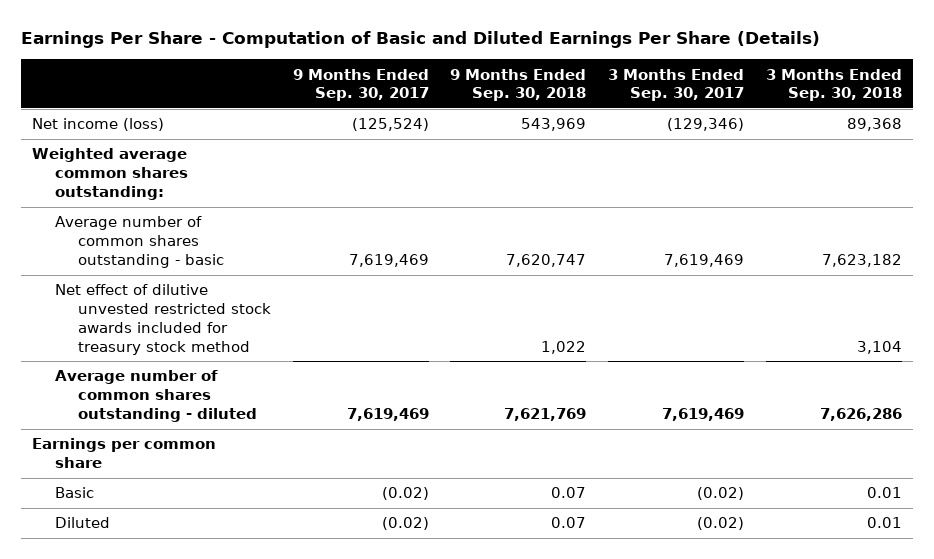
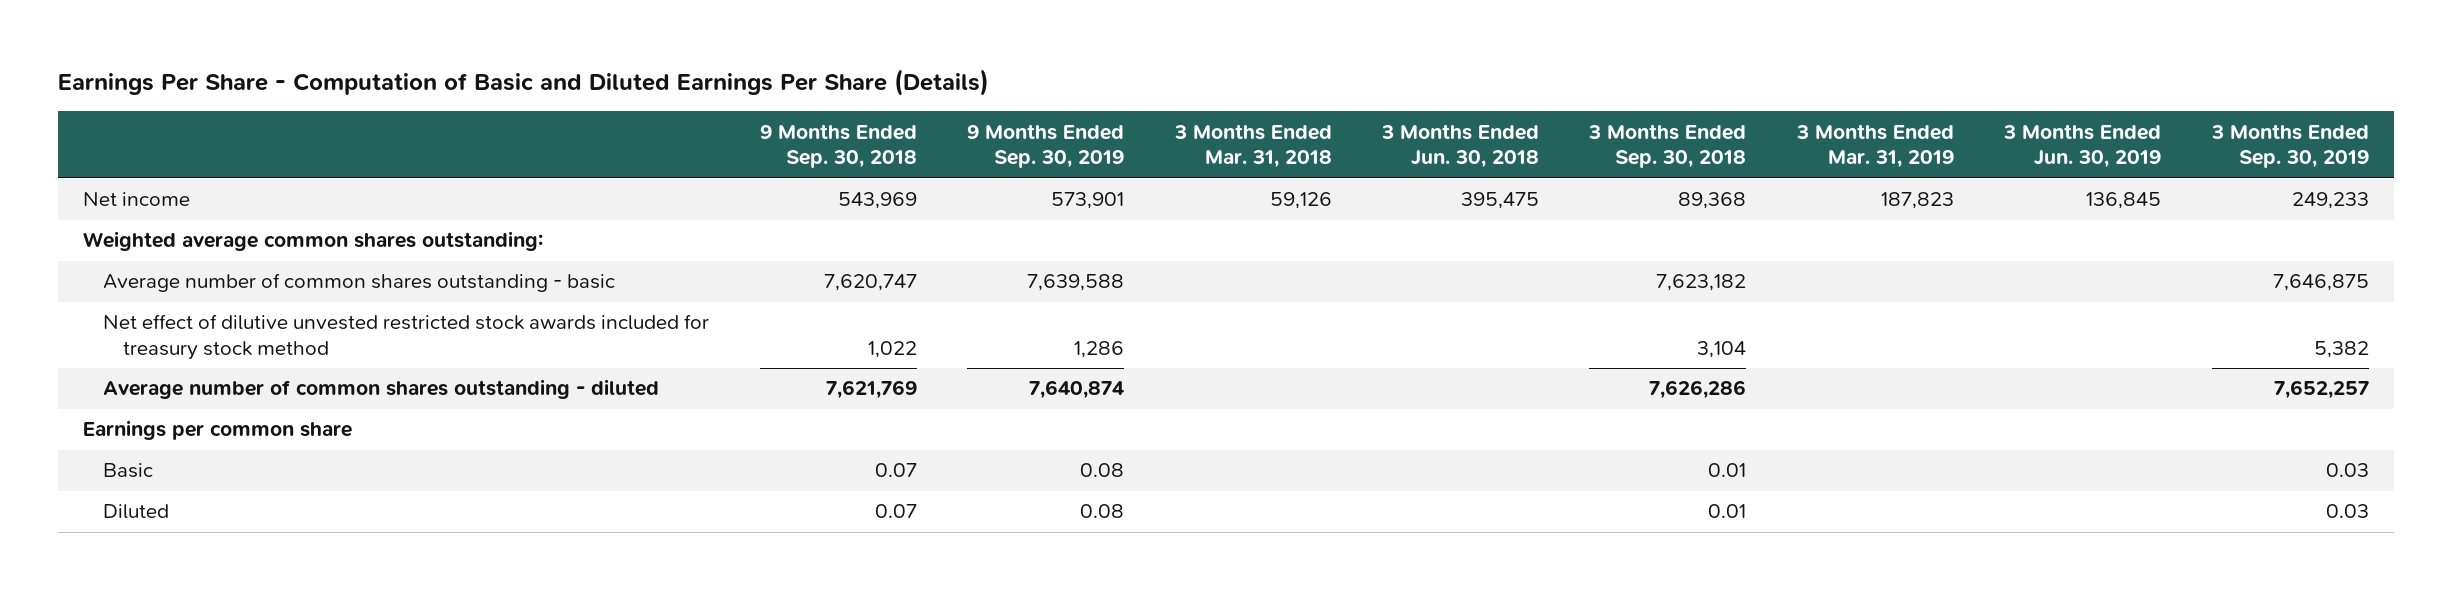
[292,68,429,102] 9 Months Ended Sep. 30, 2017 -> none
[608,68,745,102] 3 Months Ended Sep. 30, 2017 -> none
none -> [967,123,1125,169] 9 Months Ended Sep. 30, 2019
none -> [1173,123,1332,169] 3 Months Ended Mar. 31, 2018
none -> [1380,123,1539,169] 3 Months Ended Jun. 30, 2018
none -> [1795,123,1954,169] 3 Months Ended Mar. 31, 2019
none -> [2003,123,2162,169] 3 Months Ended Jun. 30, 2019
none -> [2210,123,2369,169] 3 Months Ended Sep. 30, 2019
[31,118,164,132] Net income (loss) -> [83,192,191,207] Net income

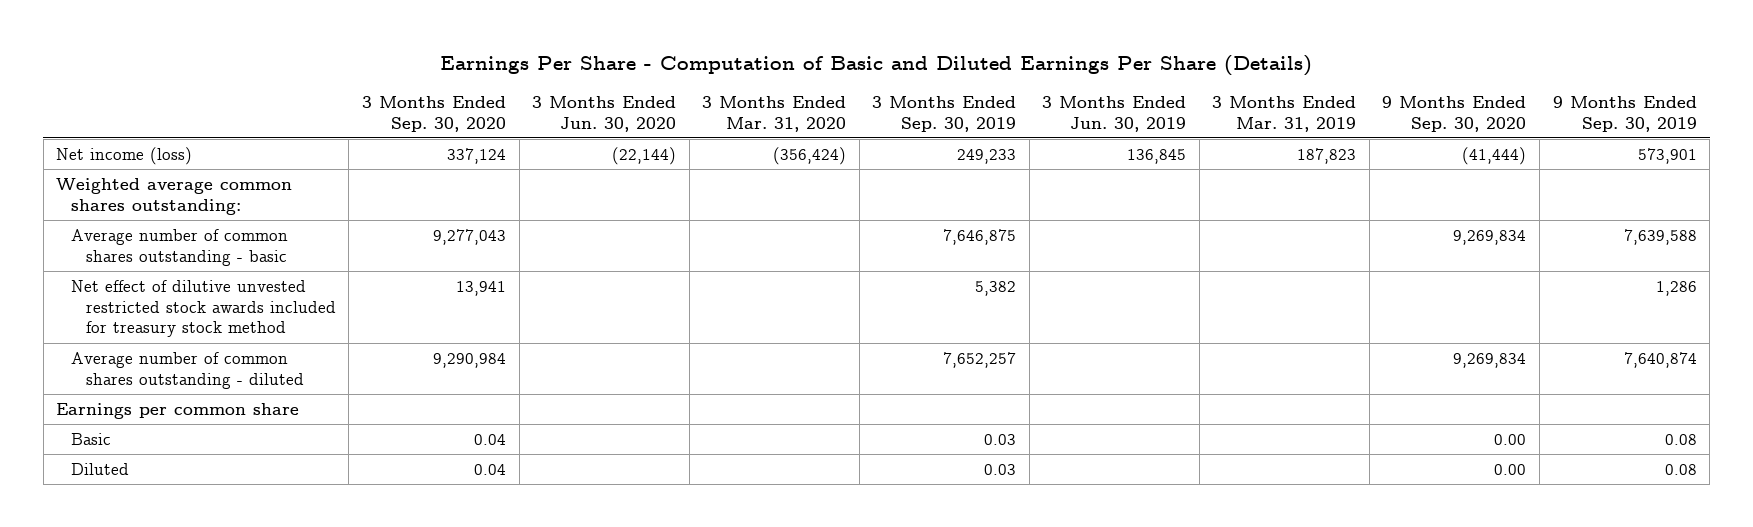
[759,123,917,169] 9 Months Ended Sep. 30, 2018 -> none
[1173,123,1332,169] 3 Months Ended Mar. 31, 2018 -> none
[1380,123,1539,169] 3 Months Ended Jun. 30, 2018 -> none
[1588,123,1747,169] 3 Months Ended Sep. 30, 2018 -> none
none -> [362,95,507,132] 3 Months Ended Sep. 30, 2020
none -> [532,95,677,132] 3 Months Ended Jun. 30, 2020
none -> [702,95,847,132] 3 Months Ended Mar. 31, 2020
none -> [1382,95,1527,132] 9 Months Ended Sep. 30, 2020
[83,192,191,207] Net income -> [56,147,193,166] Net income (loss)

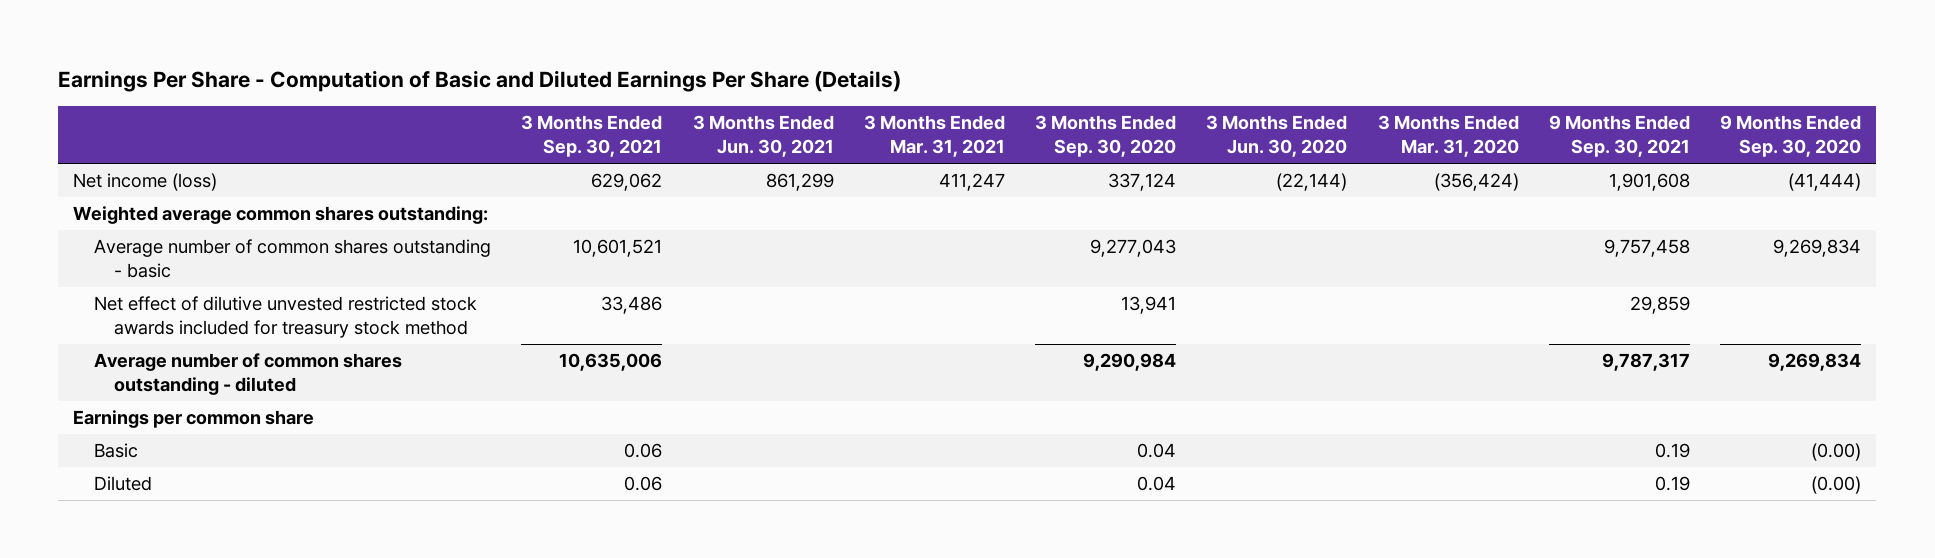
[872,95,1017,132] 3 Months Ended Sep. 30, 2019 -> none
[1042,95,1187,132] 3 Months Ended Jun. 30, 2019 -> none
[1212,95,1357,132] 3 Months Ended Mar. 31, 2019 -> none
[1552,95,1697,132] 9 Months Ended Sep. 30, 2019 -> none
none -> [521,115,663,158] 3 Months Ended Sep. 30, 2021
none -> [692,115,834,158] 3 Months Ended Jun. 30, 2021
none -> [863,115,1005,158] 3 Months Ended Mar. 31, 2021
none -> [1548,115,1690,158] 9 Months Ended Sep. 30, 2021
[1494,434,1527,446] 0.00 -> [1811,443,1862,462] (0.00)
[1494,464,1527,476] 0.00 -> [1811,476,1862,495] (0.00)

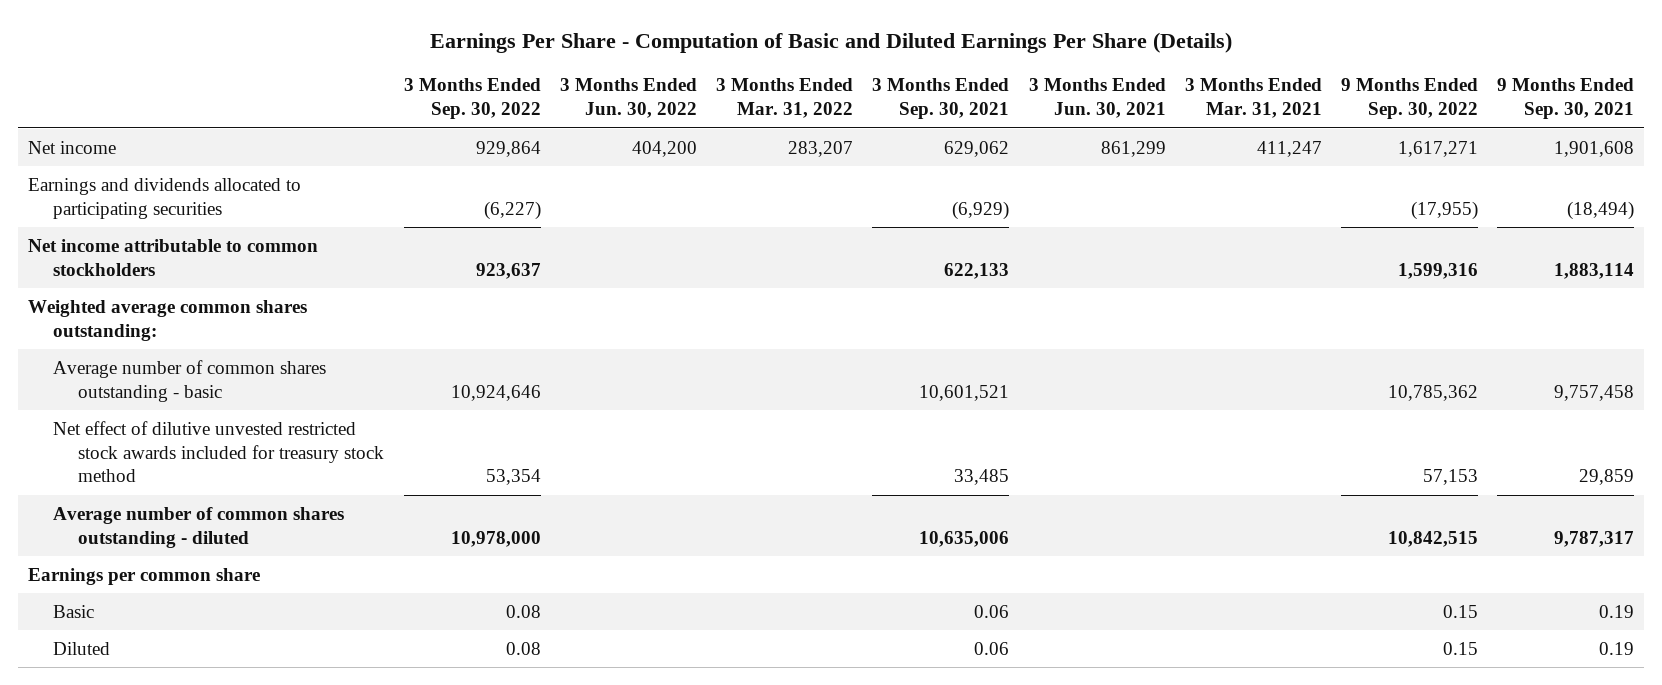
[1035,115,1177,158] 3 Months Ended Sep. 30, 2020 -> none
[1206,115,1348,158] 3 Months Ended Jun. 30, 2020 -> none
[1377,115,1519,158] 3 Months Ended Mar. 31, 2020 -> none
[1720,115,1862,158] 9 Months Ended Sep. 30, 2020 -> none
none -> [403,78,541,120] 3 Months Ended Sep. 30, 2022
none -> [559,78,697,119] 3 Months Ended Jun. 30, 2022
none -> [716,78,854,119] 3 Months Ended Mar. 31, 2022
none -> [1341,78,1479,120] 9 Months Ended Sep. 30, 2022
[73,173,218,192] Net income (loss) -> [27,140,116,154] Net income
none -> [27,177,301,219] Earnings and dividends allocated to participating securities
none -> [27,238,318,276] Net income attributable to common stockholders
[601,296,663,315] 33,486 -> [954,469,1010,486] 33,485

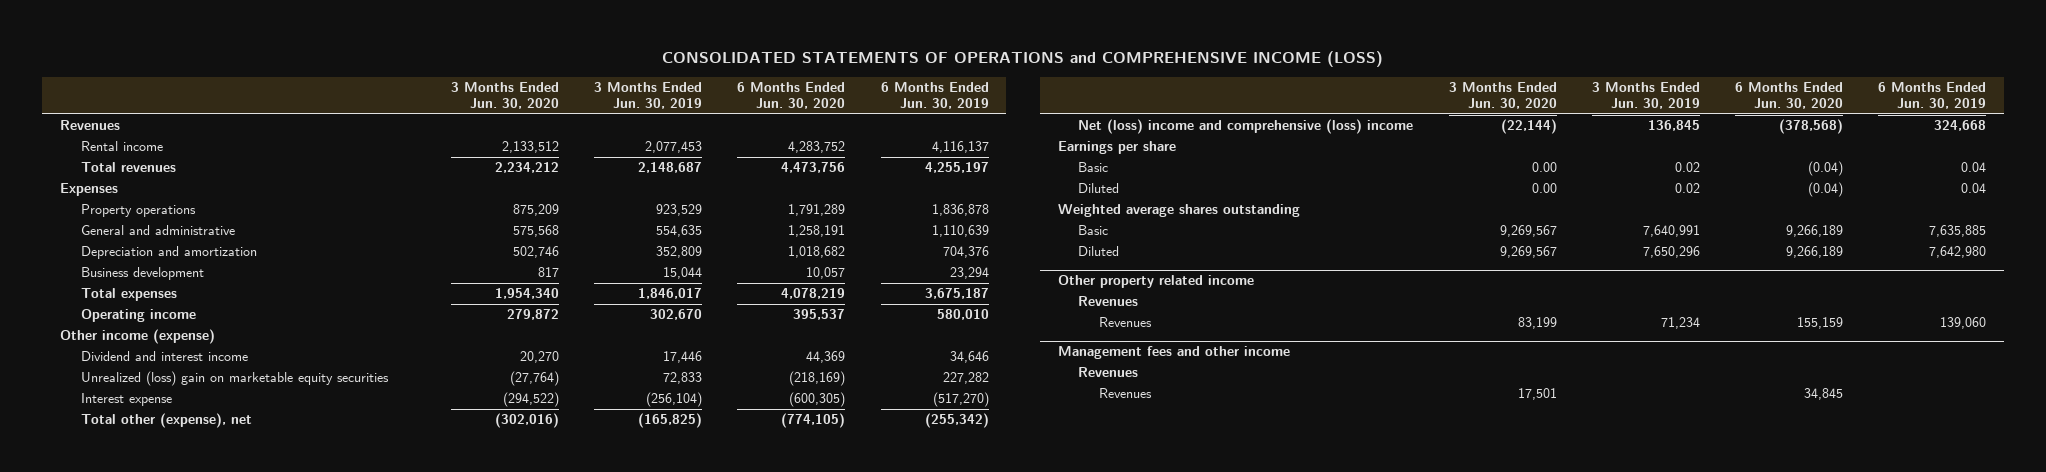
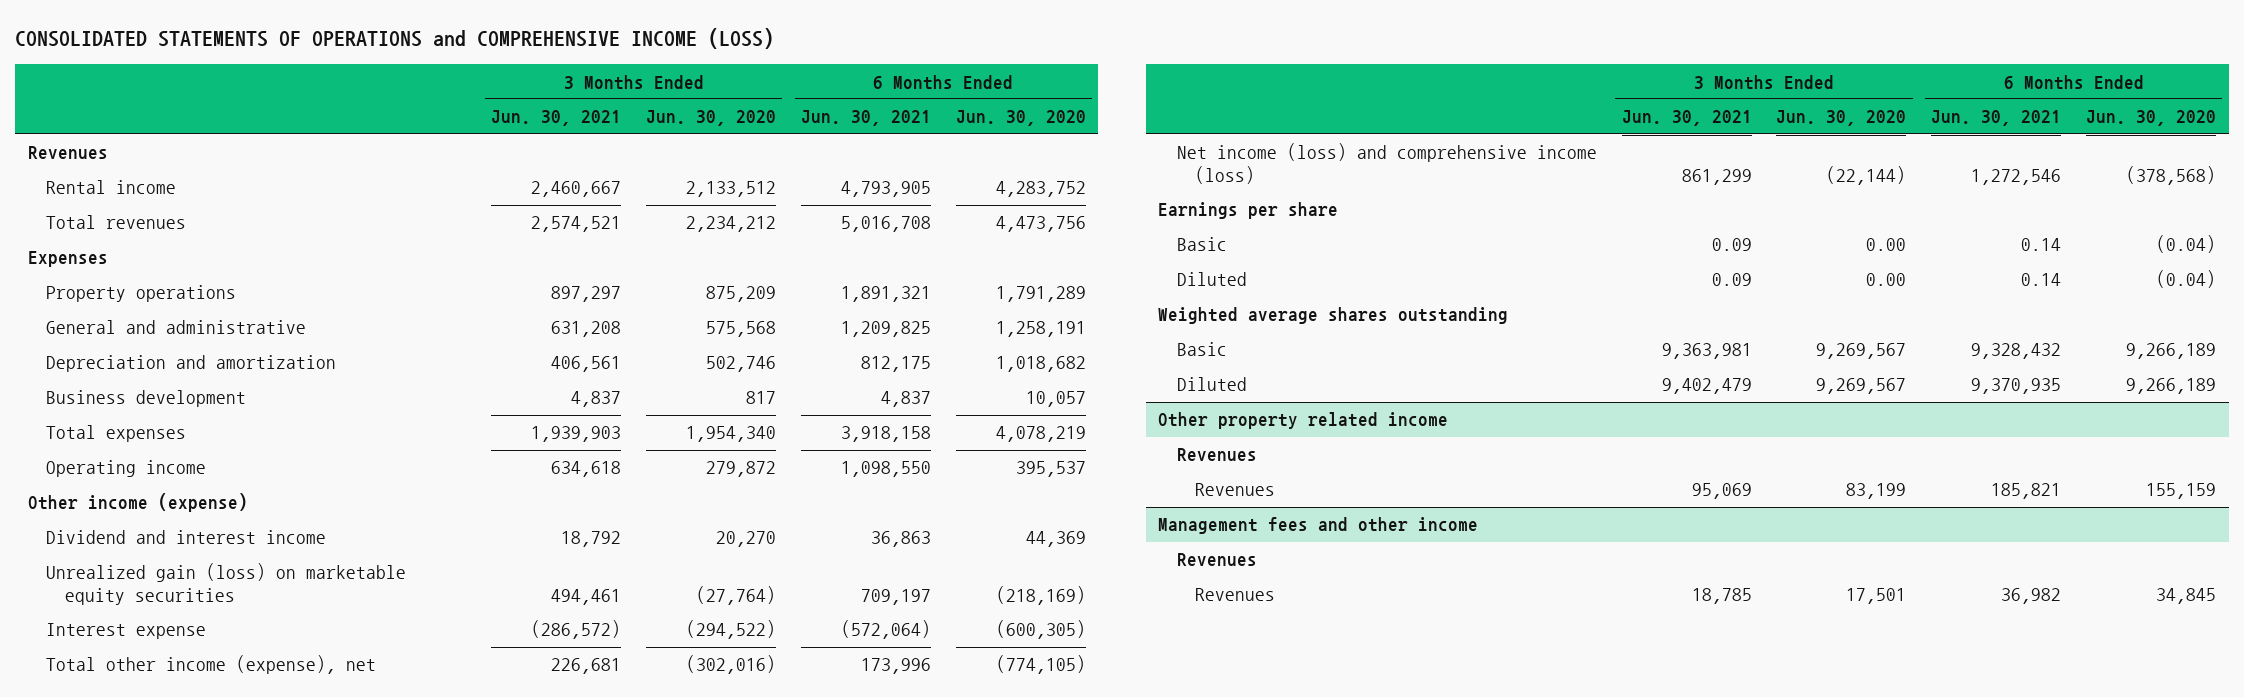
[594,81,703,109] 3 Months Ended Jun. 30, 2019 -> none
[880,81,989,109] 6 Months Ended Jun. 30, 2019 -> none
none -> [491,110,622,127] Jun. 30, 2021
none -> [800,110,931,127] Jun. 30, 2021
[80,371,389,387] Unrealized (loss) gain on marketable equity securities -> [46,563,407,606] Unrealized gain (loss) on marketable equity securities
[80,413,252,429] Total other (expense), net -> [46,655,377,675] Total other income (expense), net
[1078,119,1414,135] Net (loss) income and comprehensive (loss) income -> [1176,143,1597,185] Net income (loss) and comprehensive income (loss)

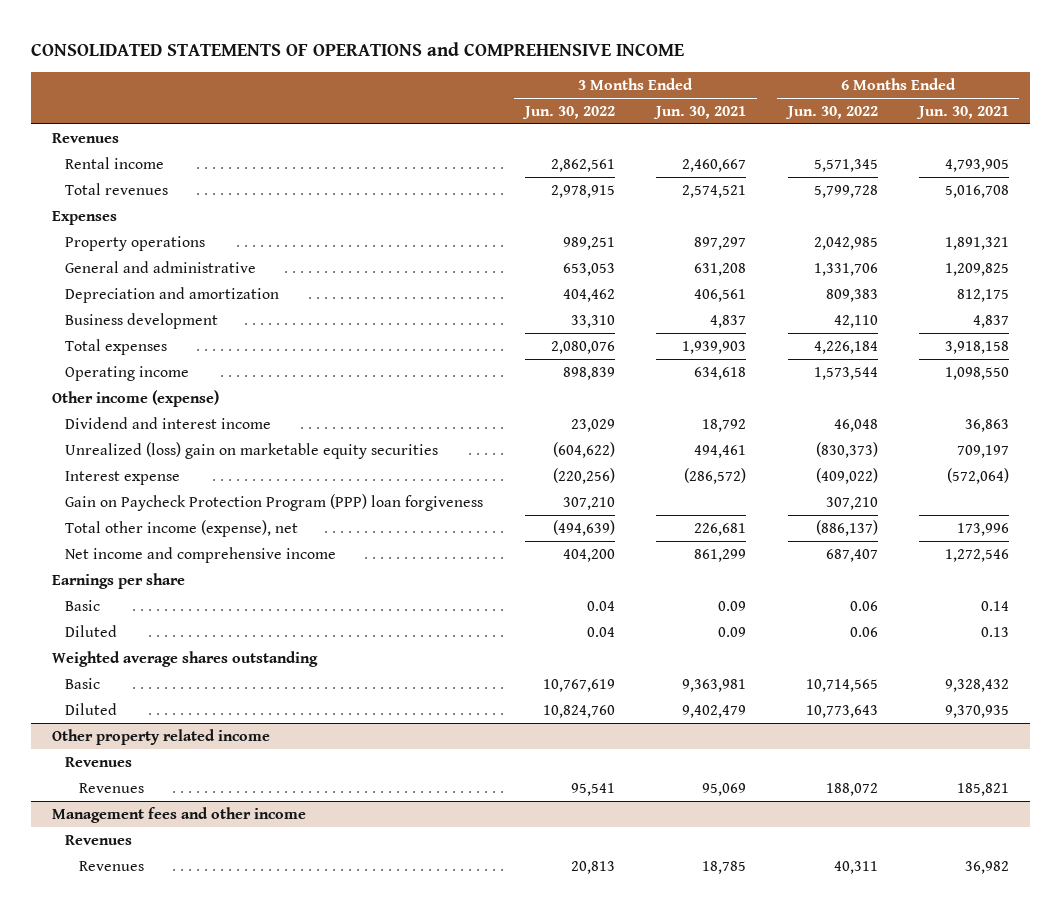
[15,28,775,50] CONSOLIDATED STATEMENTS OF OPERATIONS and COMPREHENSIVE INCOME (LOSS) -> [31,42,685,57] CONSOLIDATED STATEMENTS OF OPERATIONS and COMPREHENSIVE INCOME
[645,110,776,127] Jun. 30, 2020 -> none
[955,110,1086,127] Jun. 30, 2020 -> none
none -> [521,105,615,119] Jun. 30, 2022
none -> [784,105,878,119] Jun. 30, 2022
[46,563,407,606] Unrealized gain (loss) on marketable equity securities -> [65,441,439,459] Unrealized (loss) gain on marketable equity securities
none -> [65,493,484,511] Gain on Paycheck Protection Program (PPP) loan forgiveness
[1176,143,1597,185] Net income (loss) and comprehensive income (loss) -> [65,546,337,563] Net income and comprehensive income
[2021,273,2062,287] 0.14 -> [980,626,1009,637] 0.13

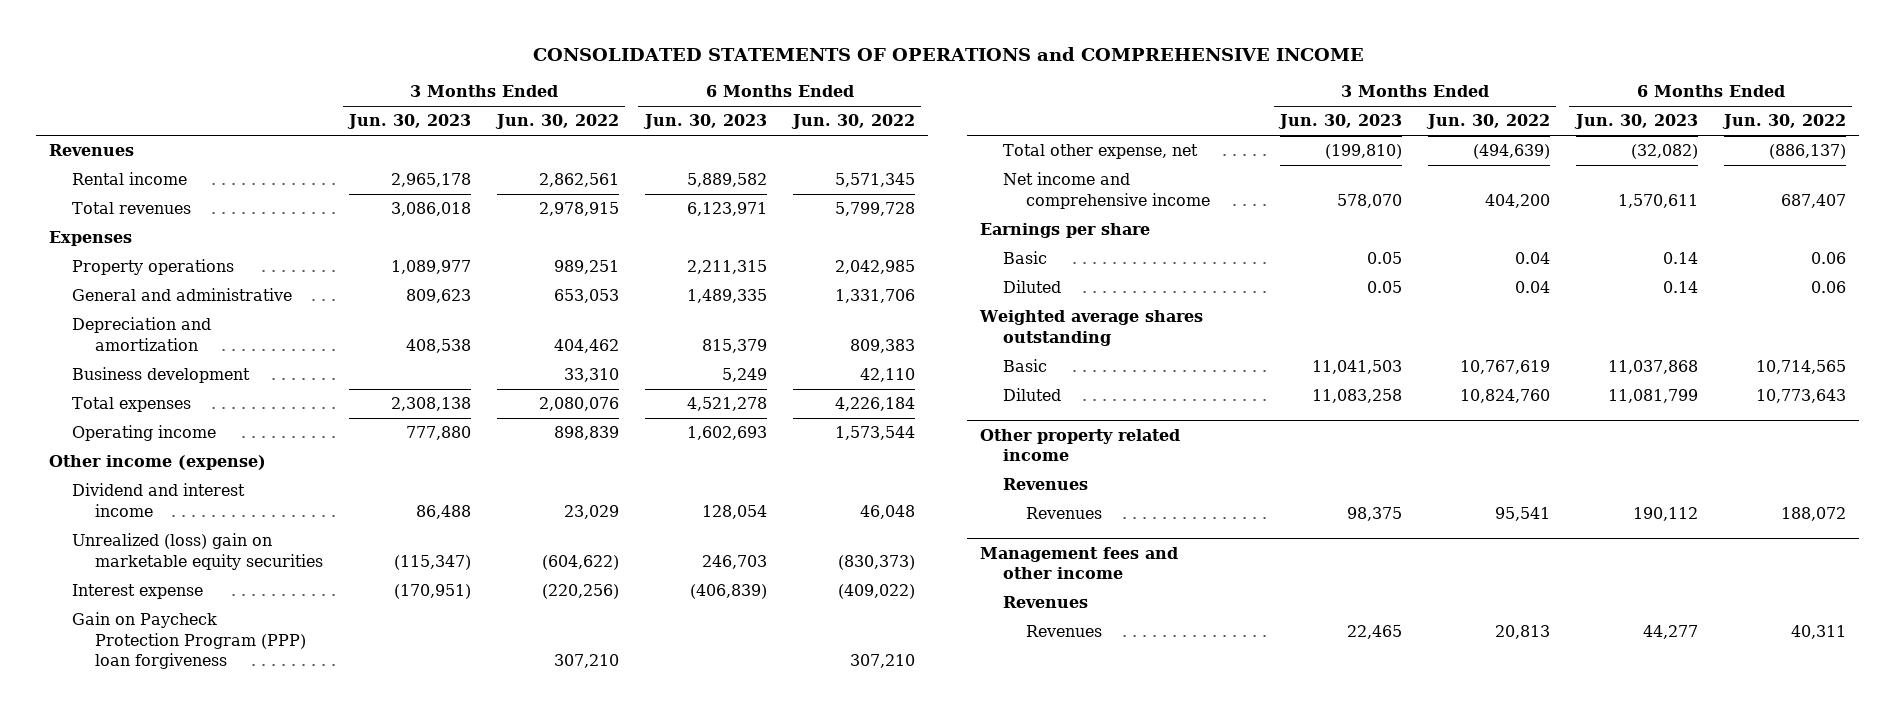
[653,105,747,119] Jun. 30, 2021 -> none
[915,105,1009,119] Jun. 30, 2021 -> none
none -> [347,114,472,130] Jun. 30, 2023
none -> [642,114,767,130] Jun. 30, 2023
[65,519,299,537] Total other income (expense), net -> [1003,144,1199,160] Total other expense, net

